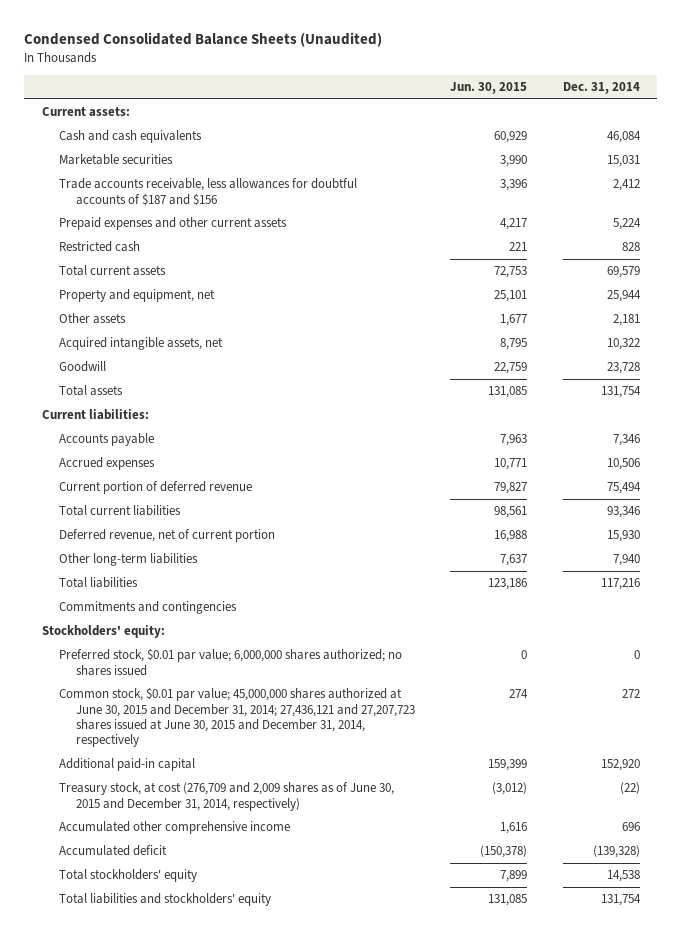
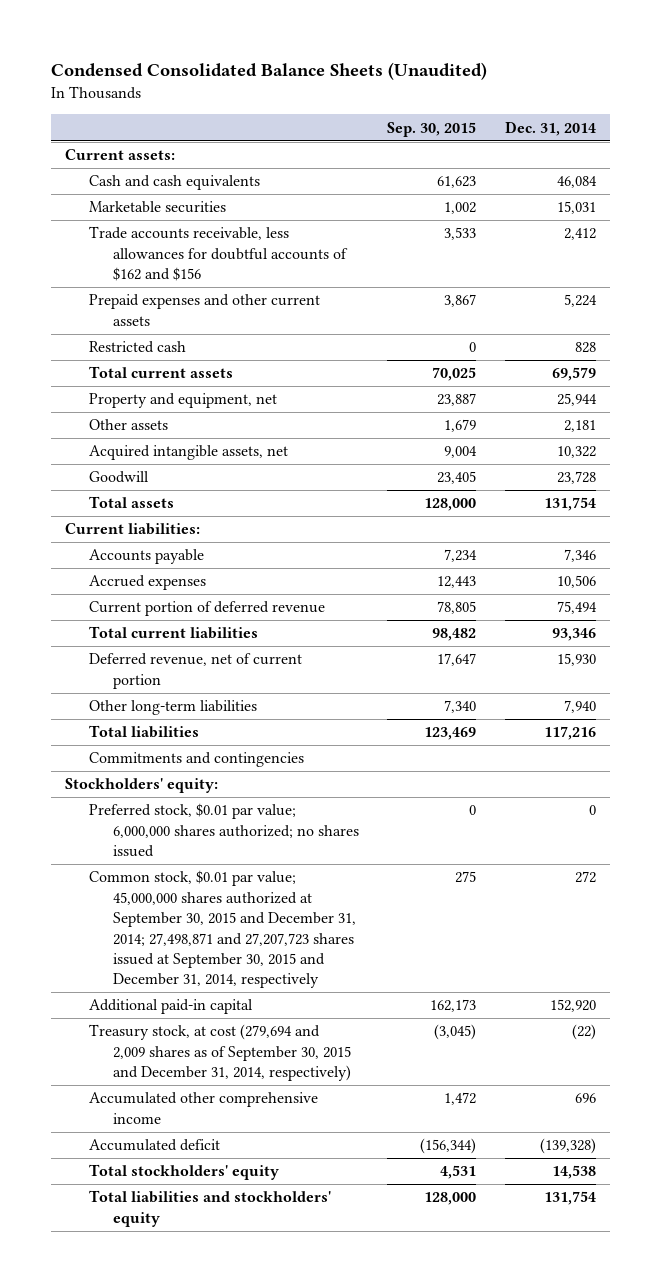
[450,82,528,95] Jun. 30, 2015 -> none
none -> [387,121,477,137] Sep. 30, 2015
[58,178,357,206] Trade accounts receivable, less allowances for doubtful accounts of $187 and $156 -> [89,226,348,282] Trade accounts receivable, less allowances for doubtful accounts of $162 and $156
[58,687,415,747] Common stock, $0.01 par value; 45,000,000 shares authorized at June 30, 2015 and December 31, 2014; 27,436,121 and 27,207,723 shares issued at June 30, 2015 and December 31, 2014, respectively -> [89,870,356,989] Common stock, $0.01 par value; 45,000,000 shares authorized at September 30, 2015 and December 31, 2014; 27,498,871 and 27,207,723 shares issued at September 30, 2015 and December 31, 2014, respectively
[58,782,394,811] Treasury stock, at cost (276,709 and 2,009 shares as of June 30, 2015 and December 31, 2014, respectively) -> [89,1024,351,1082] Treasury stock, at cost (279,694 and 2,009 shares as of September 30, 2015 and December 31, 2014, respectively)

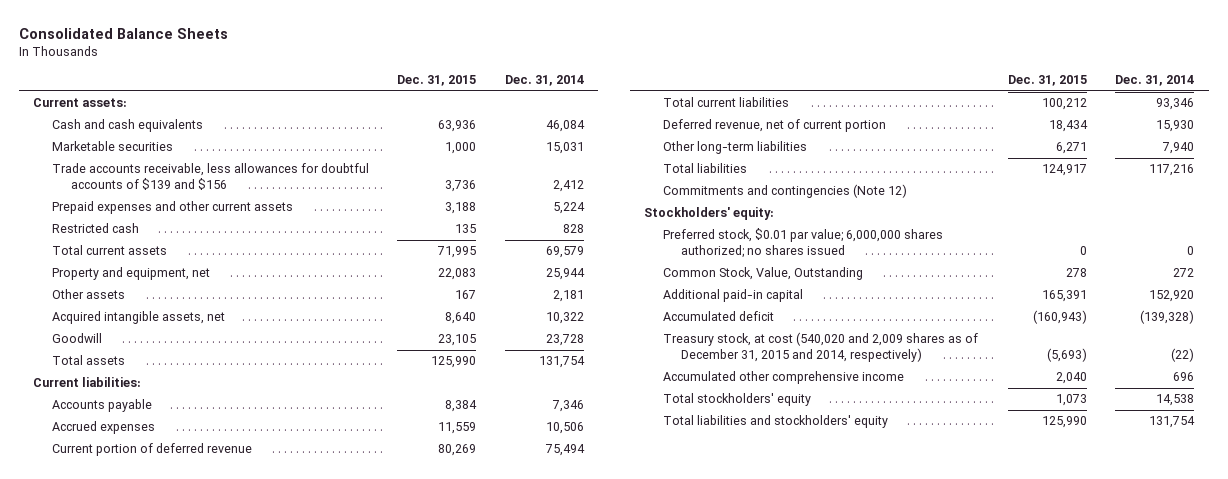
[51,62,488,81] Condensed Consolidated Balance Sheets (Unaudited) -> [19,27,229,39] Consolidated Balance Sheets
[387,121,477,137] Sep. 30, 2015 -> none
none -> [397,75,477,87] Dec. 31, 2015
[89,226,348,282] Trade accounts receivable, less allowances for doubtful accounts of $162 and $156 -> [51,163,369,191] Trade accounts receivable, less allowances for doubtful accounts of $139 and $156
[89,752,305,768] Commitments and contingencies -> [662,184,907,199] Commitments and contingencies (Note 12)
[89,870,356,989] Common stock, $0.01 par value; 45,000,000 shares authorized at September 30, 2015 and December 31, 2014; 27,498,871 and 27,207,723 shares issued at September 30, 2015 and December 31, 2014, respectively -> [662,267,863,281] Common Stock, Value, Outstanding
[89,1024,351,1082] Treasury stock, at cost (279,694 and 2,009 shares as of September 30, 2015 and December 31, 2014, respectively) -> none
none -> [662,332,978,363] Treasury stock, at cost (540,020 and 2,009 shares as of December 31, 2015 and 2014, respectively)
[89,1092,319,1124] Accumulated other comprehensive income -> [662,371,904,385] Accumulated other comprehensive income

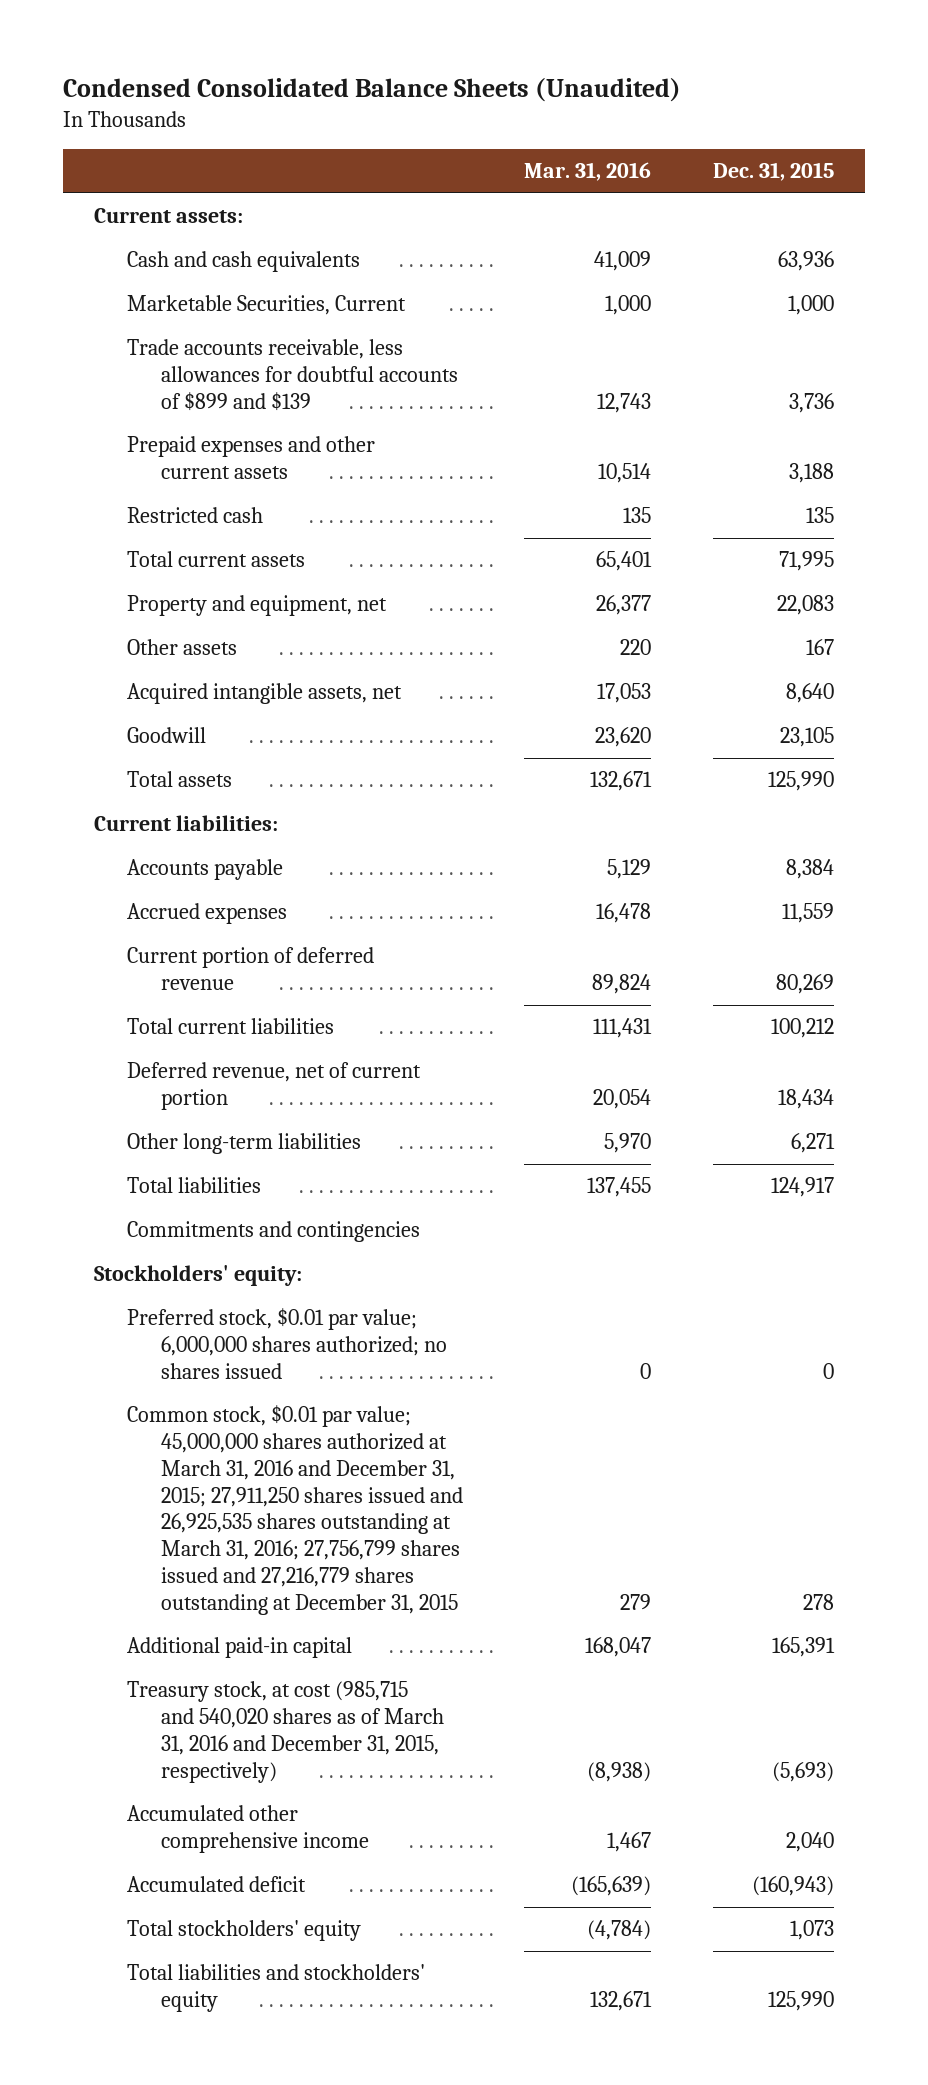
[19,27,229,39] Consolidated Balance Sheets -> [62,77,681,102] Condensed Consolidated Balance Sheets (Unaudited)
[504,75,584,87] Dec. 31, 2014 -> none
none -> [524,162,652,182] Mar. 31, 2016
[51,141,173,152] Marketable securities -> [127,295,407,316] Marketable Securities, Current
[51,163,369,191] Trade accounts receivable, less allowances for doubtful accounts of $139 and $156 -> [127,339,458,411] Trade accounts receivable, less allowances for doubtful accounts of $899 and $139
[662,184,907,199] Commitments and contingencies (Note 12) -> [127,1221,421,1243] Commitments and contingencies
[662,267,863,281] Common Stock, Value, Outstanding -> [127,1405,463,1615] Common stock, $0.01 par value; 45,000,000 shares authorized at March 31, 2016 and December 31, 2015; 27,911,250 shares issued and 26,925,535 shares outstanding at March 31, 2016; 27,756,799 shares issued and 27,216,779 shares outstanding at December 31, 2015
[662,332,978,363] Treasury stock, at cost (540,020 and 2,009 shares as of December 31, 2015 and 2014, respectively) -> [127,1681,444,1783] Treasury stock, at cost (985,715 and 540,020 shares as of March 31, 2016 and December 31, 2015, respectively)
[662,311,774,322] Accumulated deficit -> [127,1876,307,1893] Accumulated deficit

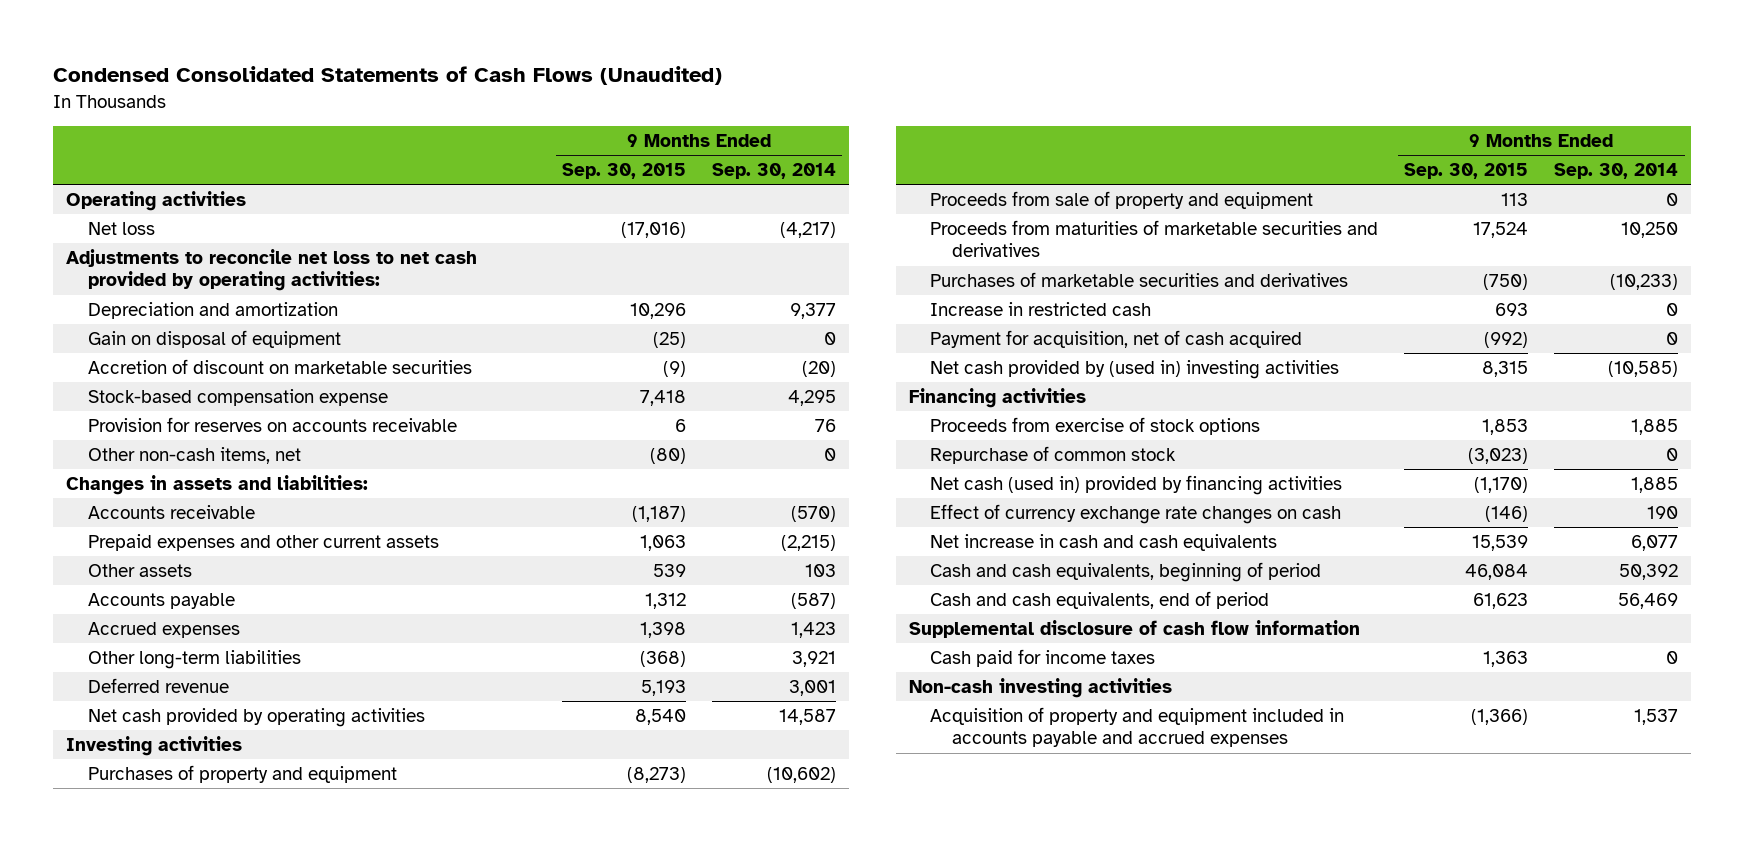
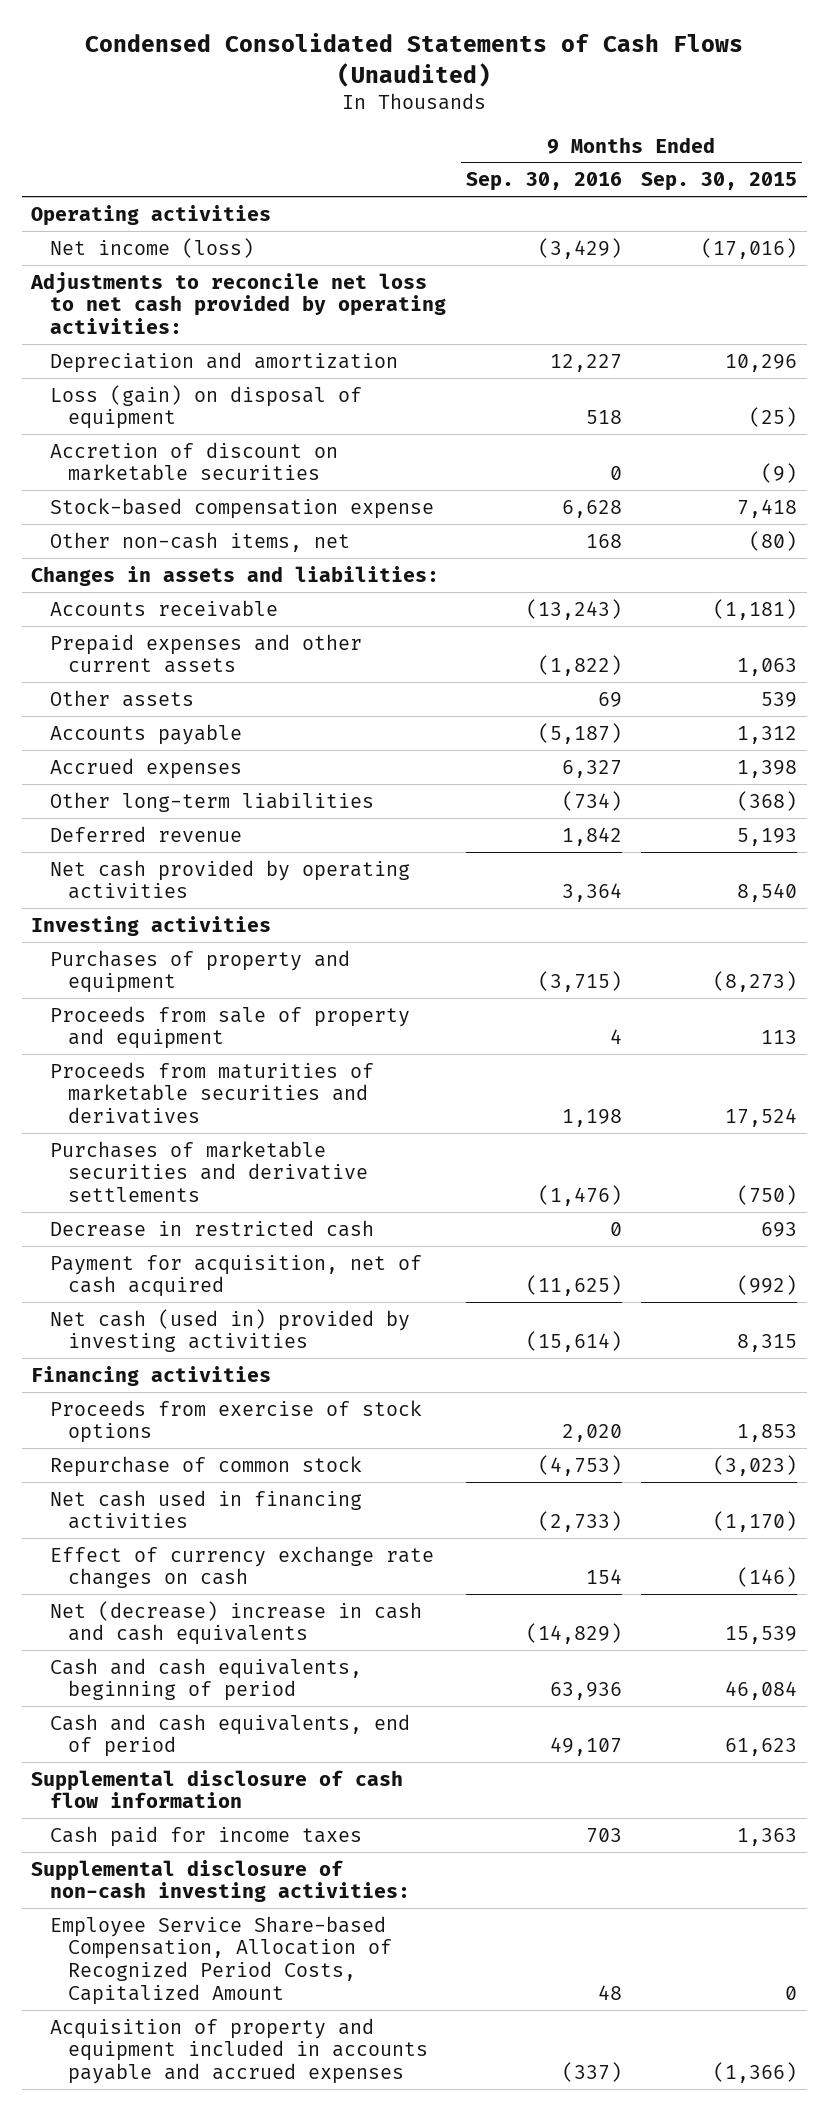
[712,163,837,180] Sep. 30, 2014 -> none
none -> [465,172,622,192] Sep. 30, 2016
[88,221,156,235] Net loss -> [49,237,254,258] Net income (loss)
[88,329,342,348] Gain on disposal of equipment -> [49,384,362,430] Loss (gain) on disposal of equipment
[88,416,458,432] Provision for reserves on accounts receivable -> none
[632,505,687,522] (1,187) -> [713,598,798,620] (1,181)
[930,271,1349,287] Purchases of marketable securities and derivatives -> [49,1140,369,1203] Purchases of marketable securities and derivative settlements
[930,301,1152,316] Increase in restricted cash -> [49,1219,374,1237] Decrease in restricted cash
[930,359,1340,379] Net cash provided by (used in) investing activities -> [49,1308,410,1353] Net cash (used in) provided by investing activities
[930,474,1343,495] Net cash (used in) provided by financing activities -> [49,1489,362,1530] Net cash used in financing activities
[930,533,1278,551] Net increase in cash and cash equivalents -> [49,1600,422,1646] Net (decrease) increase in cash and cash equivalents
[908,677,1172,698] Non-cash investing activities -> [31,1859,410,1903] Supplemental disclosure of non-cash investing activities:
none -> [49,1915,393,2005] Employee Service Share-based Compensation, Allocation of Recognized Period Costs, Capitalized Amount

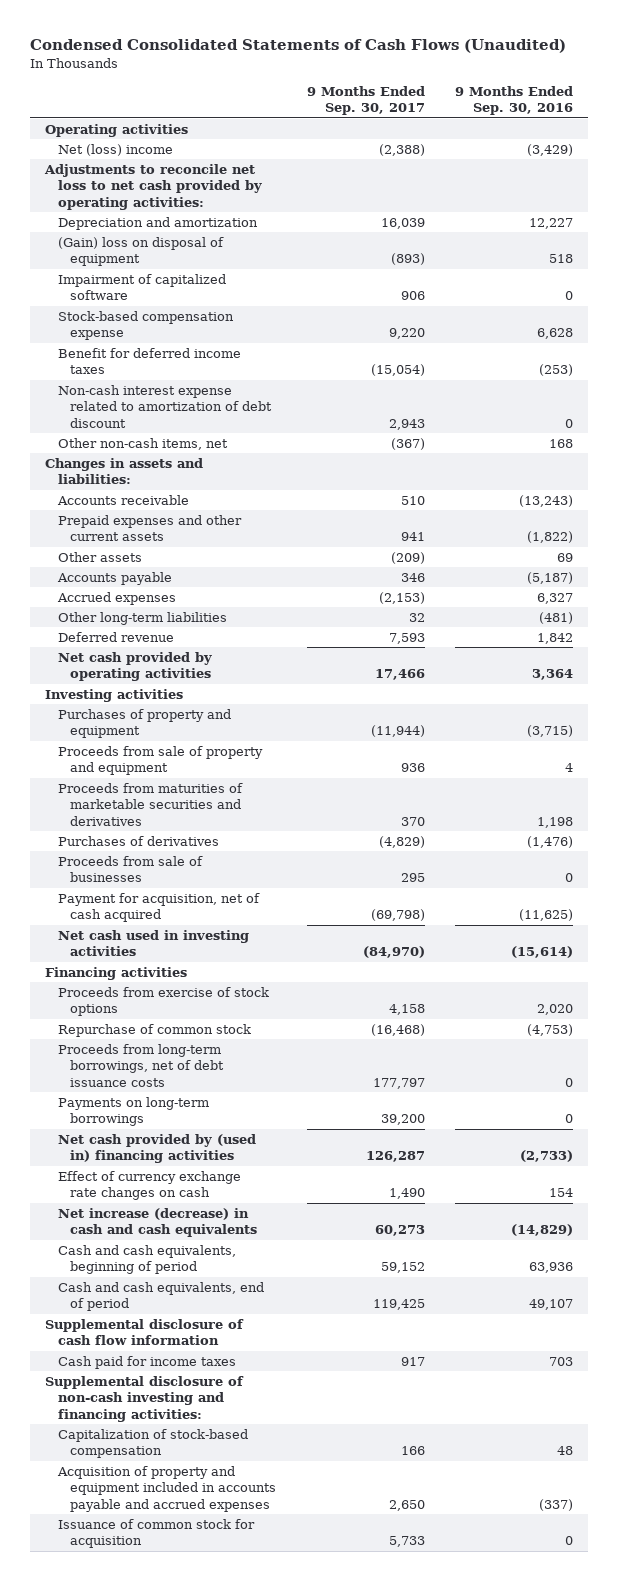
[641,172,798,192] Sep. 30, 2015 -> none
none -> [306,85,425,116] 9 Months Ended Sep. 30, 2017
[49,237,254,258] Net income (loss) -> [57,143,173,156] Net (loss) income
[49,441,338,482] Accretion of discount on marketable securities -> none
[49,384,362,430] Loss (gain) on disposal of equipment -> [57,236,224,267] (Gain) loss on disposal of equipment
none -> [57,273,226,301] Impairment of capitalized software
none -> [57,347,241,375] Benefit for deferred income taxes
none -> [57,384,273,428] Non-cash interest expense related to amortization of debt discount
[561,790,622,811] (734) -> [538,611,573,624] (481)
[49,1219,374,1237] Decrease in restricted cash -> none
[49,1140,369,1203] Purchases of marketable securities and derivative settlements -> [57,835,219,846] Purchases of derivatives
none -> [57,855,203,883] Proceeds from sale of businesses
[49,1308,410,1353] Net cash (used in) provided by investing activities -> [57,929,249,957] Net cash used in investing activities
none -> [57,1043,225,1087] Proceeds from long-term borrowings, net of debt issuance costs
none -> [57,1096,209,1127] Payments on long-term borrowings
[49,1489,362,1530] Net cash used in financing activities -> [57,1133,256,1164] Net cash provided by (used in) financing activities
[49,1600,422,1646] Net (decrease) increase in cash and cash equivalents -> [57,1207,258,1238] Net increase (decrease) in cash and cash equivalents
[31,1859,410,1903] Supplemental disclosure of non-cash investing activities: -> [44,1375,244,1422] Supplemental disclosure of non-cash investing and financing activities:
[49,1915,393,2005] Employee Service Share-based Compensation, Allocation of Recognized Period Costs, Capitalized Amount -> [57,1428,248,1459] Capitalization of stock-based compensation
none -> [57,1518,255,1549] Issuance of common stock for acquisition

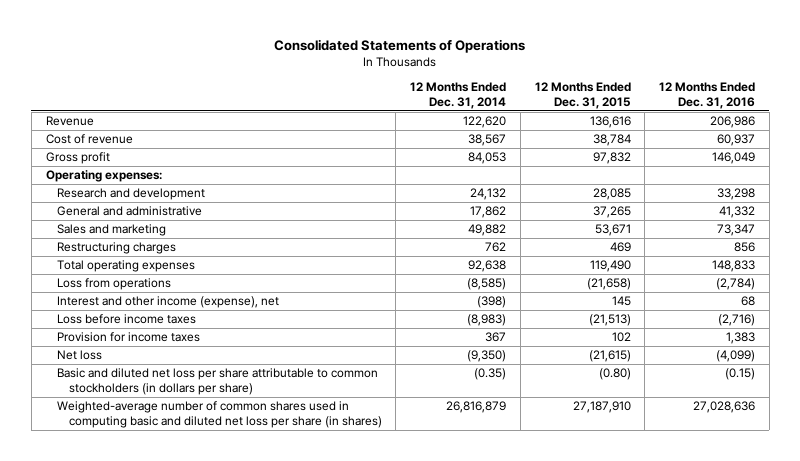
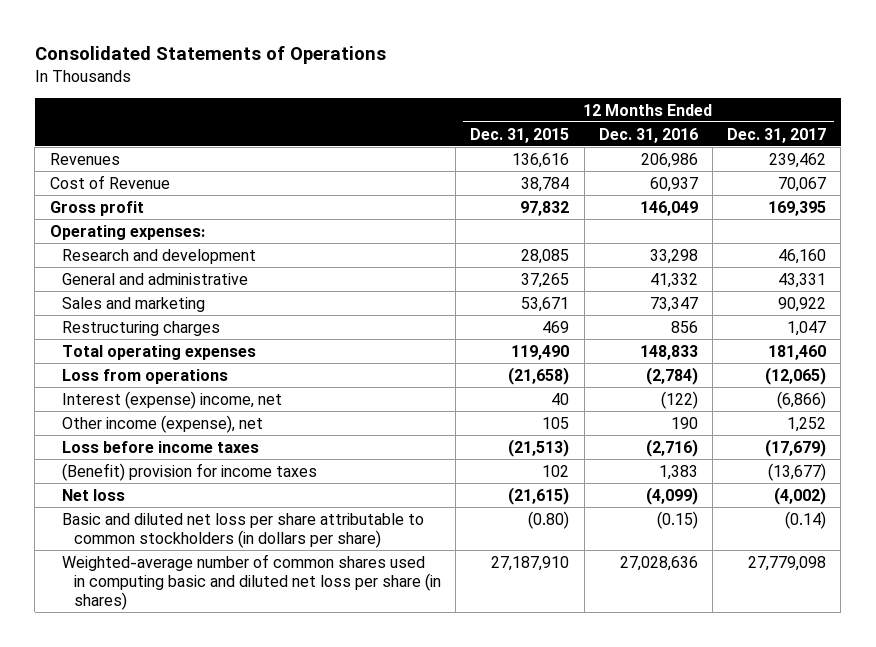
[410,82,507,109] 12 Months Ended Dec. 31, 2014 -> none
none -> [727,127,827,143] Dec. 31, 2017
[45,116,94,127] Revenue -> [49,152,120,165] Revenues
[45,134,133,145] Cost of revenue -> [49,174,170,189] Cost of Revenue
none -> [61,390,282,409] Interest (expense) income, net
[57,296,280,309] Interest and other income (expense), net -> [61,414,263,433] Other income (expense), net
[611,296,631,307] 145 -> [542,416,570,429] 105
[740,296,755,307] 68 -> [670,416,698,429] 190
[57,332,201,343] Provision for income taxes -> [61,462,317,481] (Benefit) provision for income taxes

